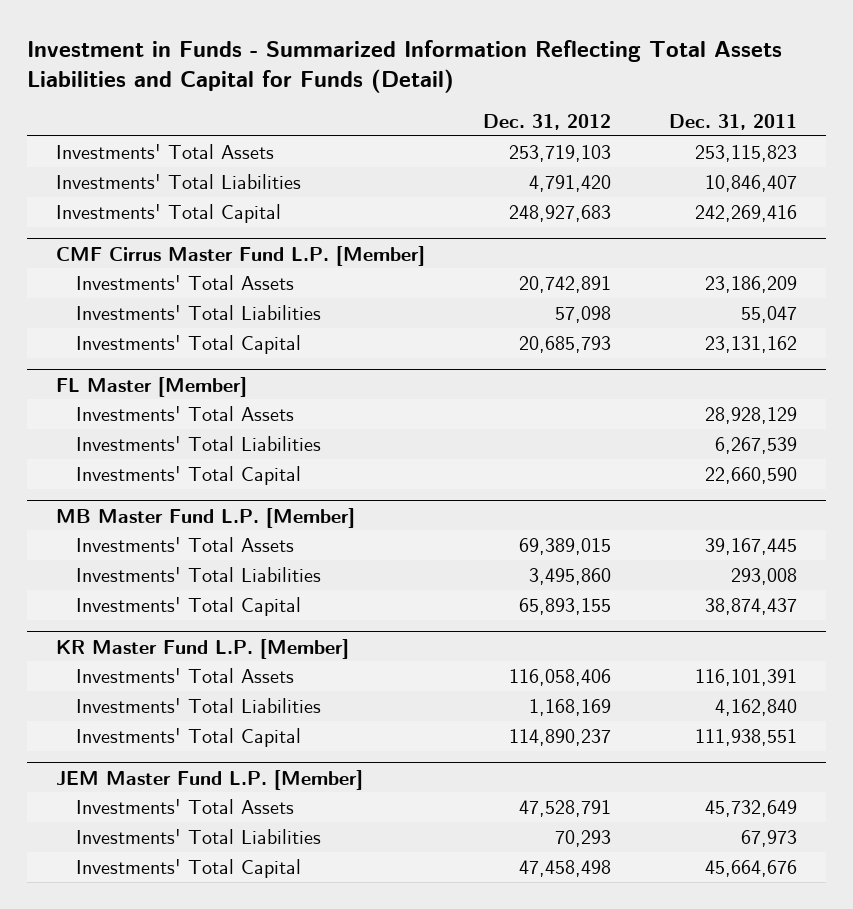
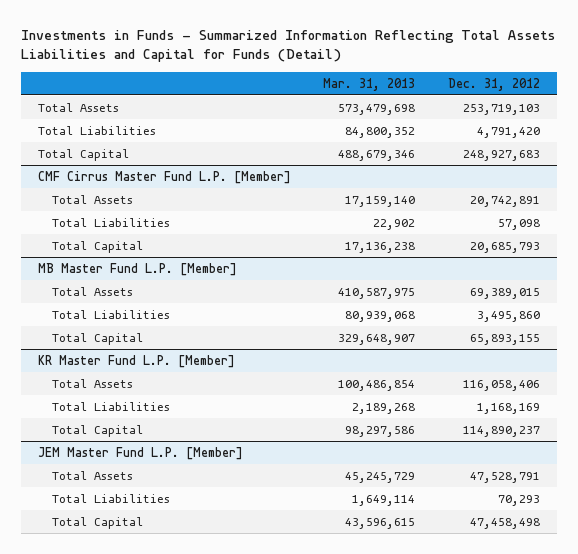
[26,39,782,94] Investment in Funds - Summarized Information Reflecting Total Assets Liabilities and Capital for Funds (Detail) -> [21,30,556,63] Investments in Funds - Summarized Information Reflecting Total Assets Liabilities and Capital for Funds (Detail)
[668,113,797,130] Dec. 31, 2011 -> none
none -> [323,77,416,91] Mar. 31, 2013
[55,143,274,159] Investments' Total Assets -> [37,102,119,112] Total Assets
[55,173,301,189] Investments' Total Liabilities -> [37,125,156,135] Total Liabilities
[55,203,281,223] Investments' Total Capital -> [37,148,129,161] Total Capital
[55,376,247,397] FL Master [Member] -> none
[76,405,295,421] Investments' Total Assets -> none
[76,435,322,451] Investments' Total Liabilities -> none
[76,465,302,485] Investments' Total Capital -> none
[76,274,295,290] Investments' Total Assets -> [52,194,134,204] Total Assets
[76,304,322,320] Investments' Total Liabilities -> [52,217,171,227] Total Liabilities
[76,334,302,354] Investments' Total Capital -> [52,240,144,253] Total Capital
[76,536,295,552] Investments' Total Assets -> [52,286,134,296] Total Assets
[76,566,322,582] Investments' Total Liabilities -> [52,309,171,319] Total Liabilities
[76,596,302,616] Investments' Total Capital -> [52,332,144,345] Total Capital
[76,667,295,683] Investments' Total Assets -> [52,378,134,388] Total Assets
[76,697,322,713] Investments' Total Liabilities -> [52,401,171,411] Total Liabilities
[76,727,302,747] Investments' Total Capital -> [52,424,144,437] Total Capital
[76,798,295,814] Investments' Total Assets -> [52,470,134,480] Total Assets
[76,828,322,844] Investments' Total Liabilities -> [52,493,171,503] Total Liabilities
[76,858,302,878] Investments' Total Capital -> [52,516,144,529] Total Capital

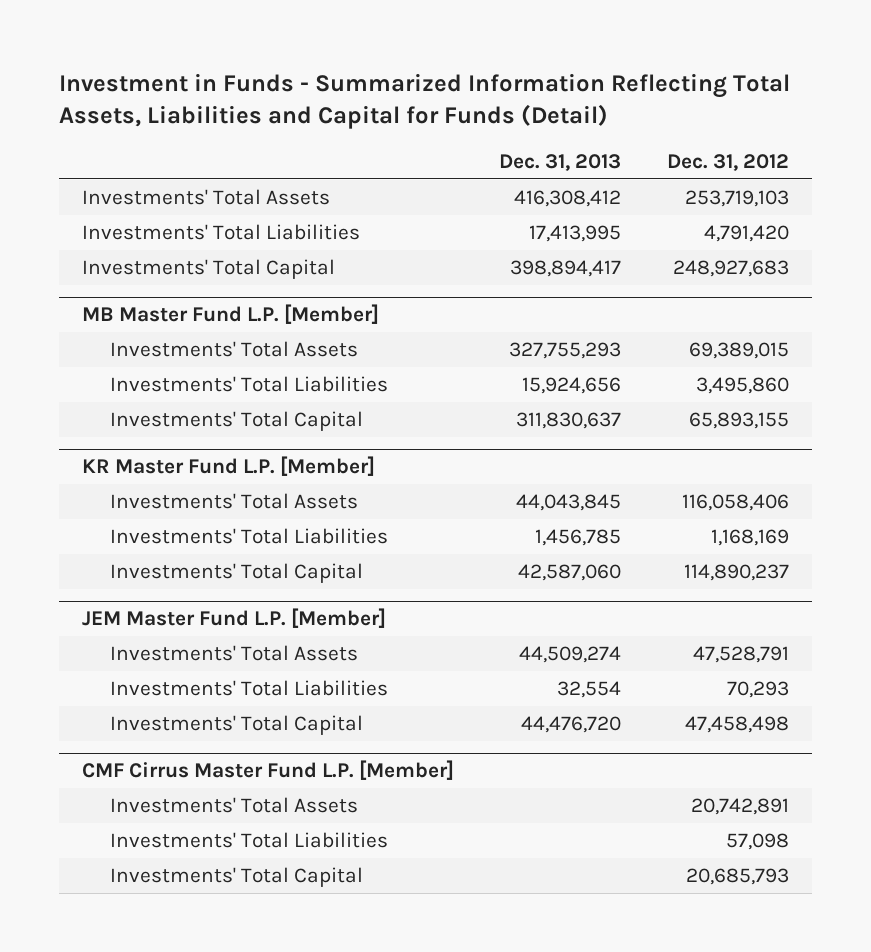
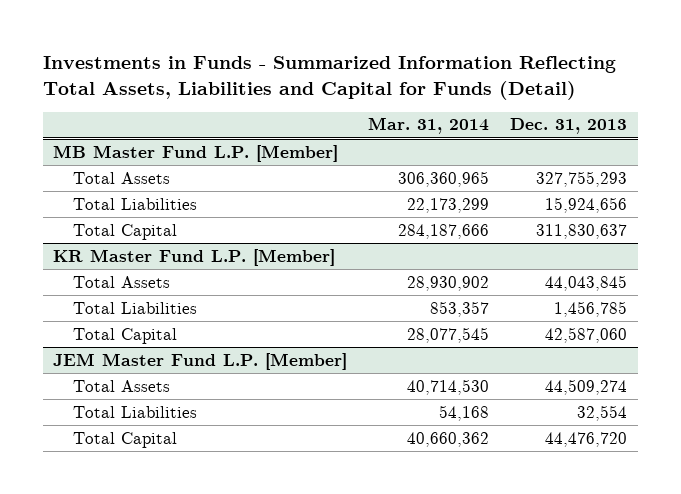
[58,73,790,130] Investment in Funds - Summarized Information Reflecting Total Assets, Liabilities and Capital for Funds (Detail) -> [42,55,616,100] Investments in Funds - Summarized Information Reflecting Total Assets, Liabilities and Capital for Funds (Detail)
[667,153,790,171] Dec. 31, 2012 -> none
none -> [368,117,490,135] Mar. 31, 2014
[81,188,330,205] Investments' Total Assets -> none
[81,223,360,240] Investments' Total Liabilities -> none
[81,258,335,279] Investments' Total Capital -> none
[109,340,358,357] Investments' Total Assets -> [72,171,170,184] Total Assets
[109,375,388,392] Investments' Total Liabilities -> [72,197,197,210] Total Liabilities
[109,410,363,431] Investments' Total Capital -> [72,223,177,240] Total Capital
[109,492,358,509] Investments' Total Assets -> [72,275,170,288] Total Assets
[109,527,388,544] Investments' Total Liabilities -> [72,301,197,314] Total Liabilities
[109,562,363,583] Investments' Total Capital -> [72,327,177,344] Total Capital
[81,760,454,781] CMF Cirrus Master Fund L.P. [Member] -> none
[109,796,358,813] Investments' Total Assets -> none
[109,831,388,848] Investments' Total Liabilities -> none
[109,866,363,887] Investments' Total Capital -> none
[109,644,358,661] Investments' Total Assets -> [72,379,170,392] Total Assets
[109,679,388,696] Investments' Total Liabilities -> [72,405,197,418] Total Liabilities
[109,714,363,735] Investments' Total Capital -> [72,431,177,448] Total Capital

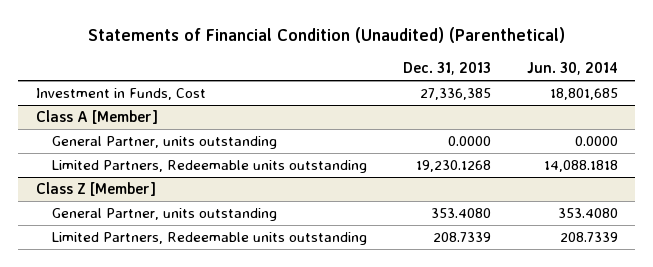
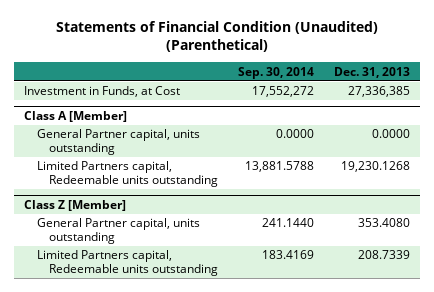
[526,62,618,76] Jun. 30, 2014 -> none
none -> [238,66,315,79] Sep. 30, 2014
[35,88,206,101] Investment in Funds, Cost -> [23,86,180,98] Investment in Funds, at Cost
[51,136,277,150] General Partner, units outstanding -> [36,129,200,156] General Partner capital, units outstanding
[51,160,367,174] Limited Partners, Redeemable units outstanding -> [36,161,219,188] Limited Partners capital, Redeemable units outstanding
[51,208,277,222] General Partner, units outstanding -> [36,218,200,245] General Partner capital, units outstanding
[51,232,367,246] Limited Partners, Redeemable units outstanding -> [36,250,219,277] Limited Partners capital, Redeemable units outstanding

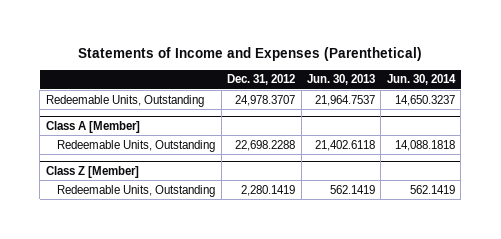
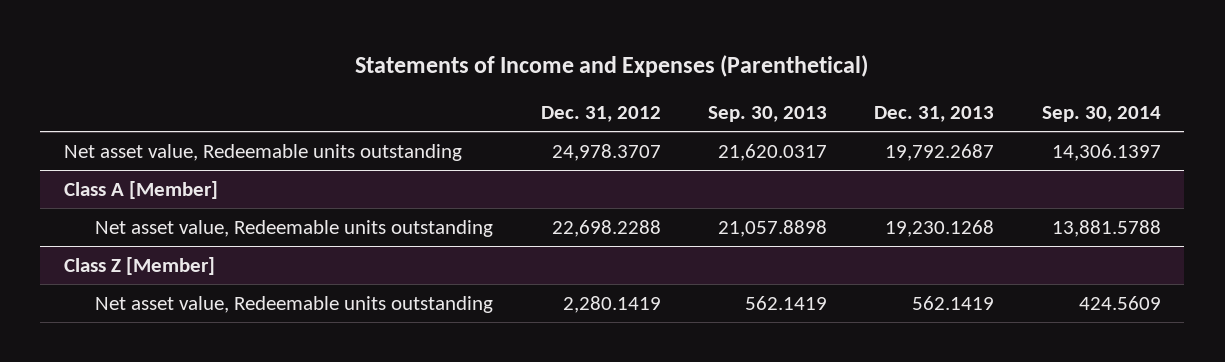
[307,74,376,86] Jun. 30, 2013 -> none
[386,74,456,86] Jun. 30, 2014 -> none
none -> [708,106,828,123] Sep. 30, 2013
none -> [874,106,995,123] Dec. 31, 2013
none -> [1041,106,1161,123] Sep. 30, 2014
[45,94,204,107] Redeemable Units, Outstanding -> [64,143,463,161] Net asset value, Redeemable units outstanding
[57,139,216,152] Redeemable Units, Outstanding -> [95,219,494,237] Net asset value, Redeemable units outstanding
[57,184,216,197] Redeemable Units, Outstanding -> [95,295,494,313] Net asset value, Redeemable units outstanding

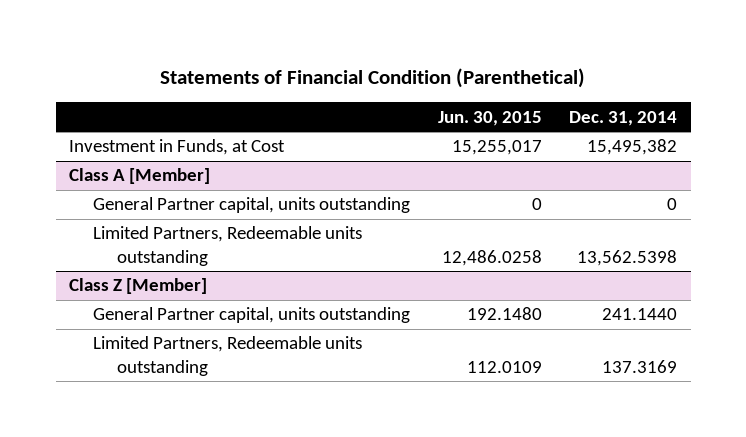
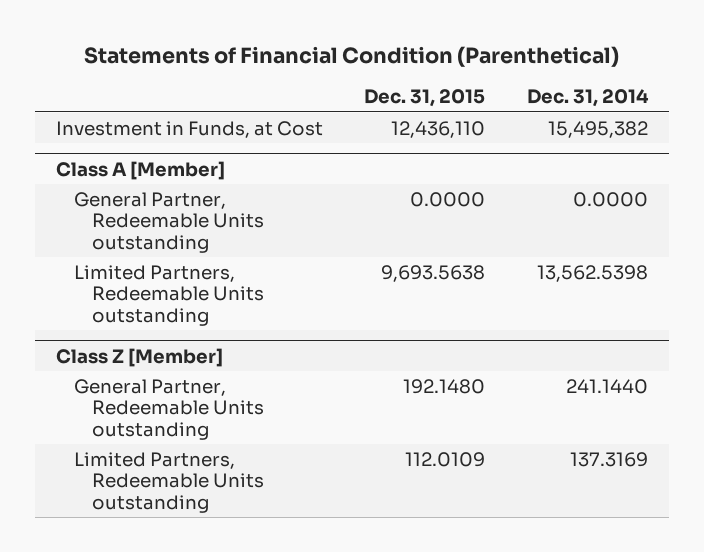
[437,110,542,126] Jun. 30, 2015 -> none
none -> [364,89,486,108] Dec. 31, 2015
[93,197,411,214] General Partner capital, units outstanding -> [73,191,264,253] General Partner, Redeemable Units outstanding
[667,198,678,211] 0 -> [573,191,649,207] 0.0000
[93,226,363,266] Limited Partners, Redeemable units outstanding -> [73,264,264,326] Limited Partners, Redeemable Units outstanding
[93,307,411,324] General Partner capital, units outstanding -> [73,378,264,440] General Partner, Redeemable Units outstanding
[93,336,363,376] Limited Partners, Redeemable units outstanding -> [73,451,264,513] Limited Partners, Redeemable Units outstanding

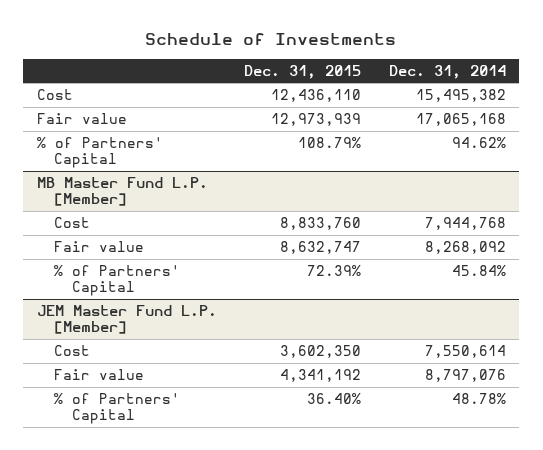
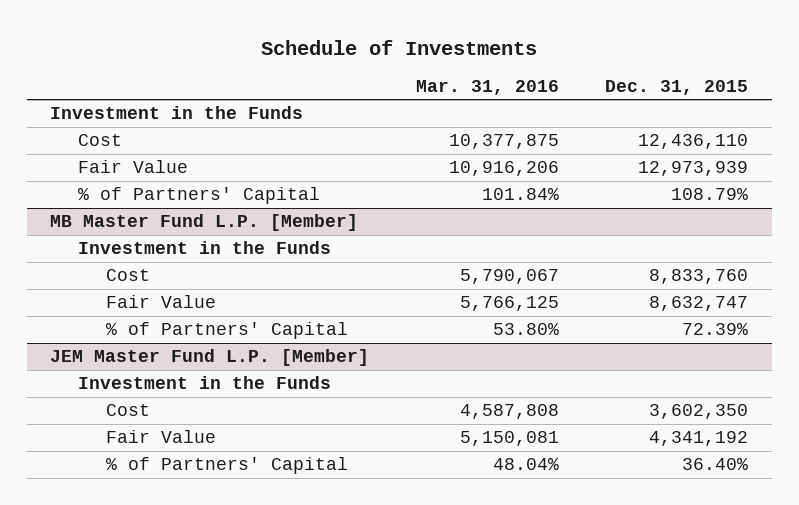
[388,64,506,79] Dec. 31, 2014 -> none
none -> [415,79,559,95] Mar. 31, 2016
none -> [50,106,304,120] Investment in the Funds
[36,113,127,125] Fair value -> [77,160,188,174] Fair Value
none -> [77,241,331,255] Investment in the Funds
[54,241,145,253] Fair value -> [105,295,216,309] Fair Value
none -> [77,376,331,390] Investment in the Funds
[54,369,145,381] Fair value -> [105,430,216,444] Fair Value

